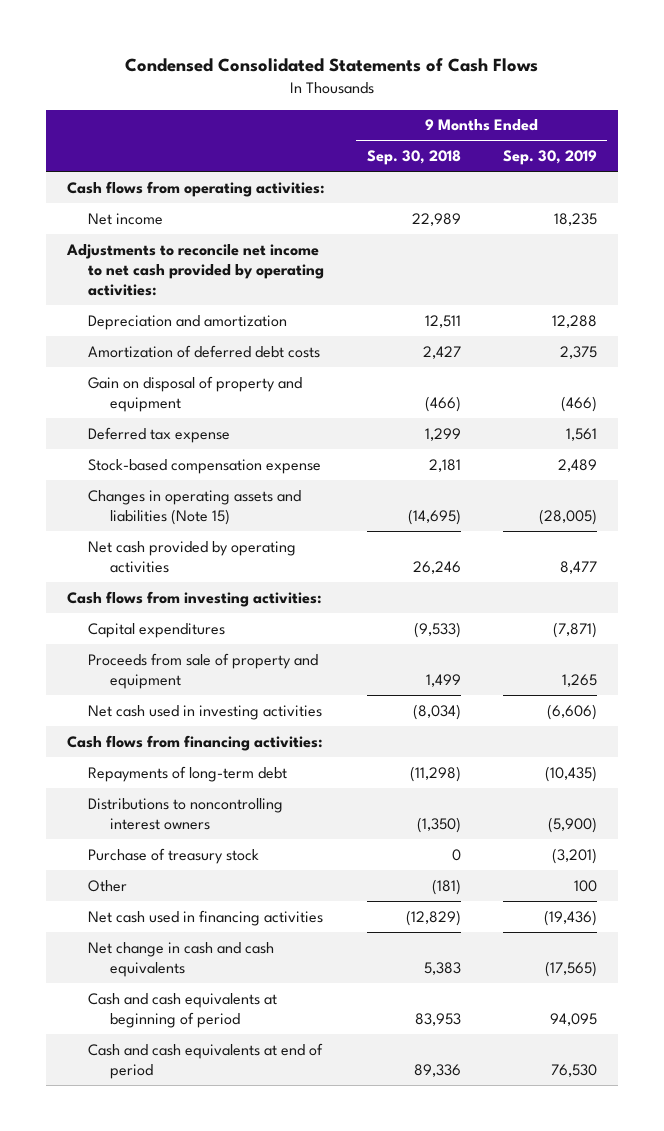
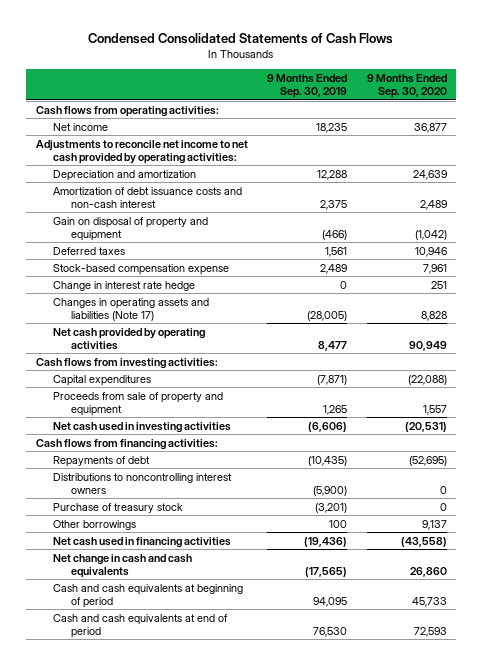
[366,150,461,166] Sep. 30, 2018 -> none
none -> [366,73,447,99] 9 Months Ended Sep. 30, 2020
[88,344,321,358] Amortization of deferred debt costs -> [53,186,243,208] Amortization of debt issuance costs and non-cash interest
[88,426,231,443] Deferred tax expense -> [53,246,126,255] Deferred taxes
none -> [53,280,196,291] Change in interest rate hedge
[88,489,302,525] Changes in operating assets and liabilities (Note 15) -> [53,297,210,321] Changes in operating assets and liabilities (Note 17)
[88,765,288,782] Repayments of long-term debt -> [53,455,151,467] Repayments of debt
[88,879,128,892] Other -> [53,519,137,530] Other borrowings

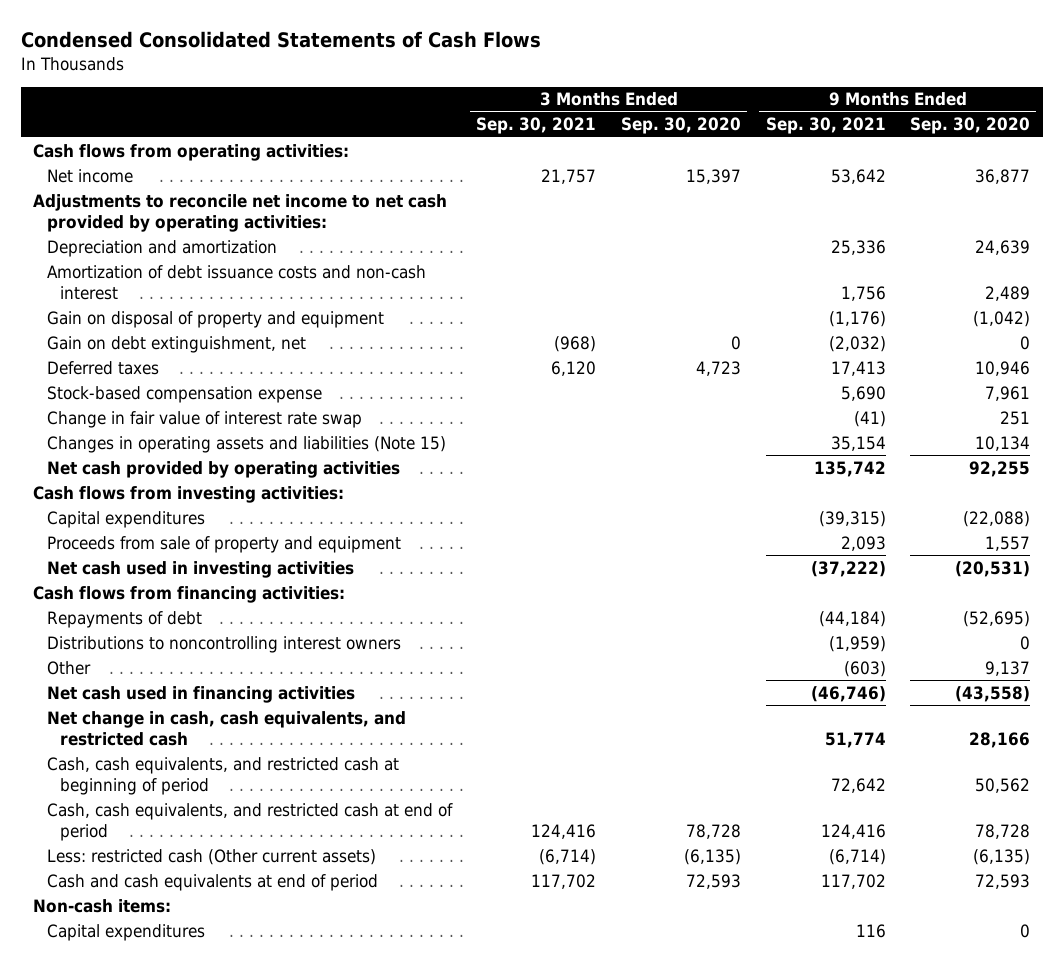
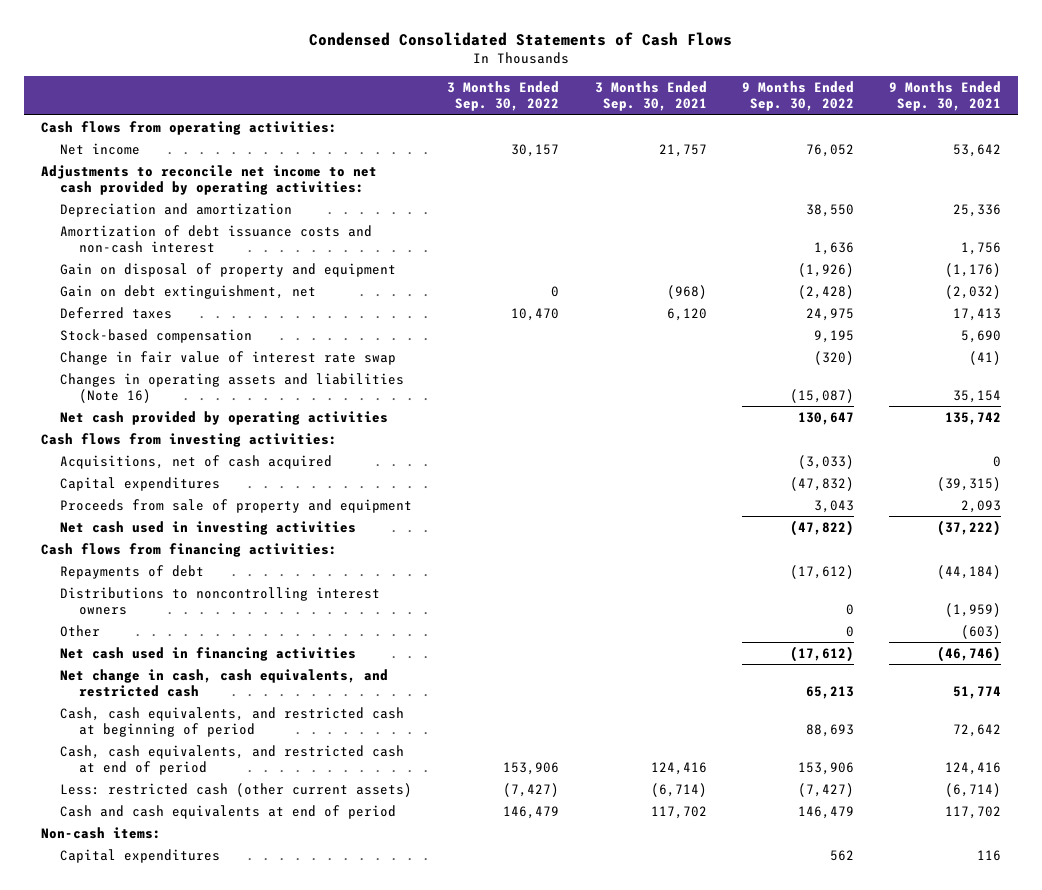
[620,117,741,135] Sep. 30, 2020 -> none
[910,117,1031,135] Sep. 30, 2020 -> none
none -> [447,81,560,112] 3 Months Ended Sep. 30, 2022
none -> [741,81,854,112] 9 Months Ended Sep. 30, 2022
[46,385,322,403] Stock-based compensation expense -> [60,328,253,343] Stock-based compensation
[46,435,446,453] Changes in operating assets and liabilities (Note 15) -> [60,372,405,403] Changes in operating assets and liabilities (Note 16)
none -> [60,454,333,469] Acquisitions, net of cash acquired
[46,848,376,865] Less: restricted cash (Other current assets) -> [60,782,413,797] Less: restricted cash (other current assets)

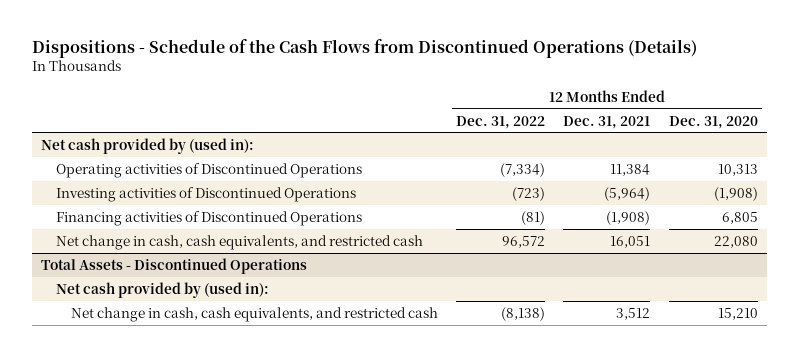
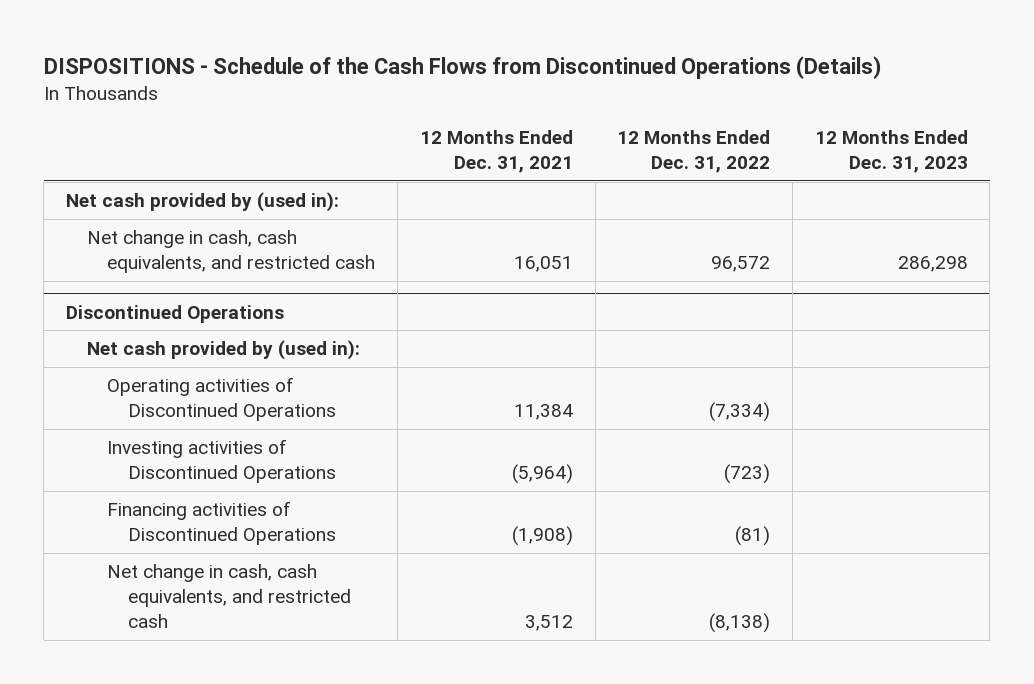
[31,38,697,58] Dispositions - Schedule of the Cash Flows from Discontinued Operations (Details) -> [43,55,881,79] DISPOSITIONS - Schedule of the Cash Flows from Discontinued Operations (Details)
[668,115,758,129] Dec. 31, 2020 -> none
none -> [814,130,968,174] 12 Months Ended Dec. 31, 2023
[55,234,423,250] Net change in cash, cash equivalents, and restricted cash -> [86,230,376,274] Net change in cash, cash equivalents, and restricted cash
none -> [66,304,285,323] Discontinued Operations
none -> [86,340,360,361] Net cash provided by (used in):
[40,257,307,274] Total Assets - Discontinued Operations -> none
[55,281,269,298] Net cash provided by (used in): -> none

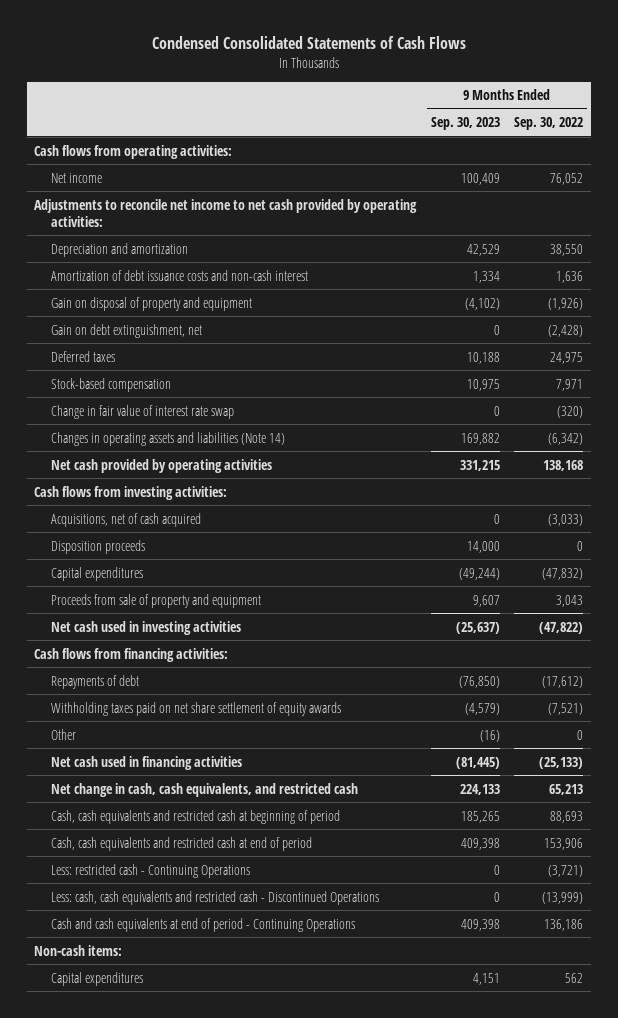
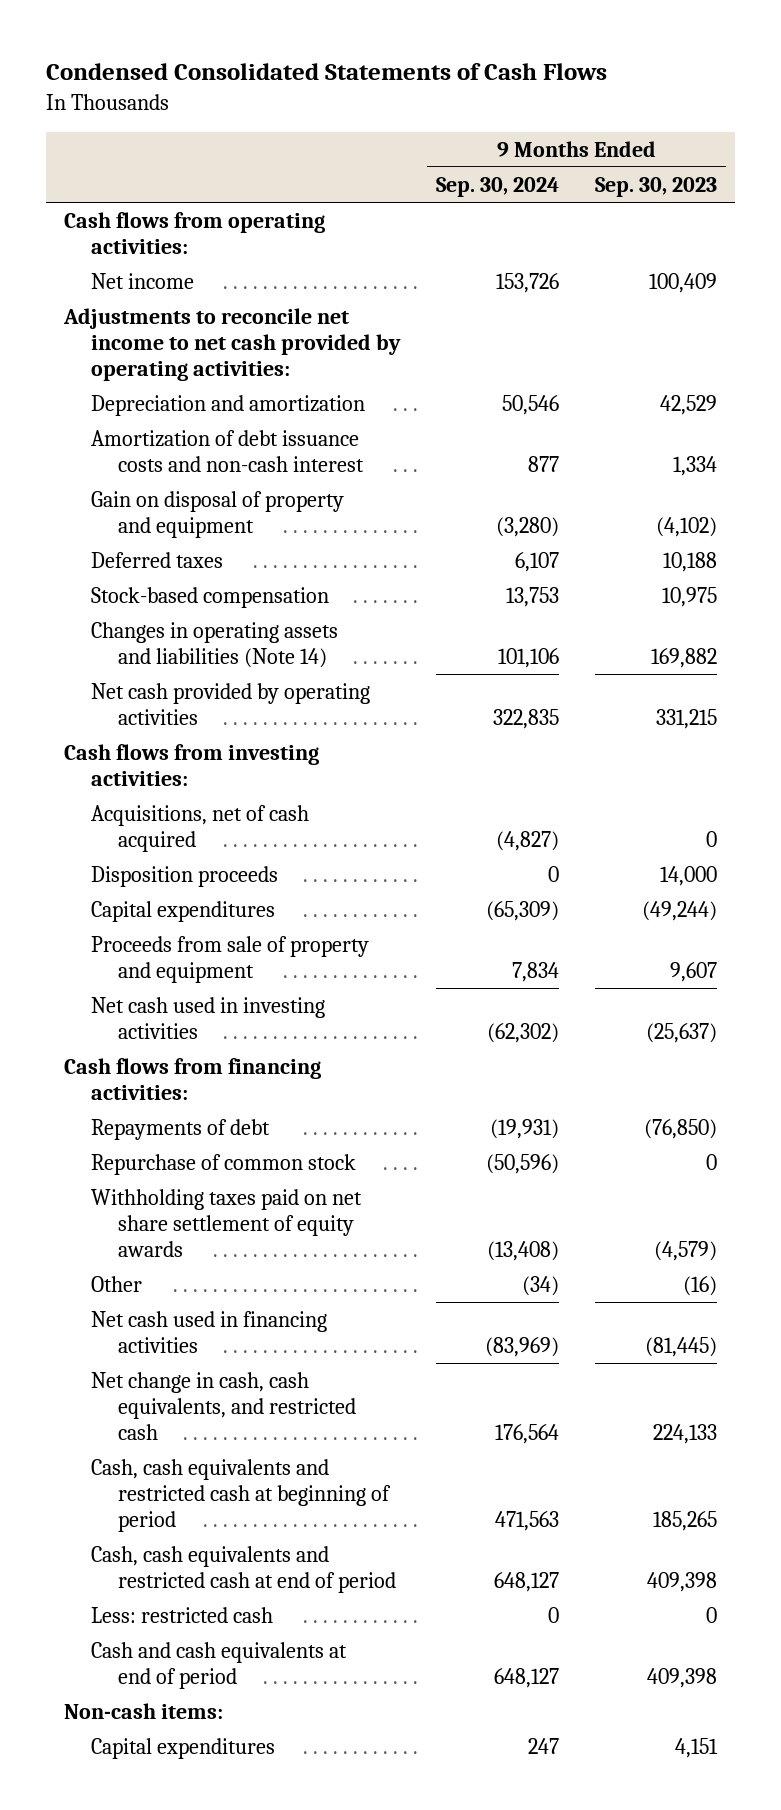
[514,117,584,131] Sep. 30, 2022 -> none
none -> [436,176,560,197] Sep. 30, 2024
[51,323,203,338] Gain on debt extinguishment, net -> none
[51,404,235,419] Change in fair value of interest rate swap -> none
none -> [91,1154,357,1176] Repurchase of common stock
[51,890,380,905] Less: cash, cash equivalents and restricted cash - Discontinued Operations -> none
[51,863,251,878] Less: restricted cash - Continuing Operations -> [91,1607,274,1624] Less: restricted cash
[51,917,356,932] Cash and cash equivalents at end of period - Continuing Operations -> [91,1642,348,1690] Cash and cash equivalents at end of period

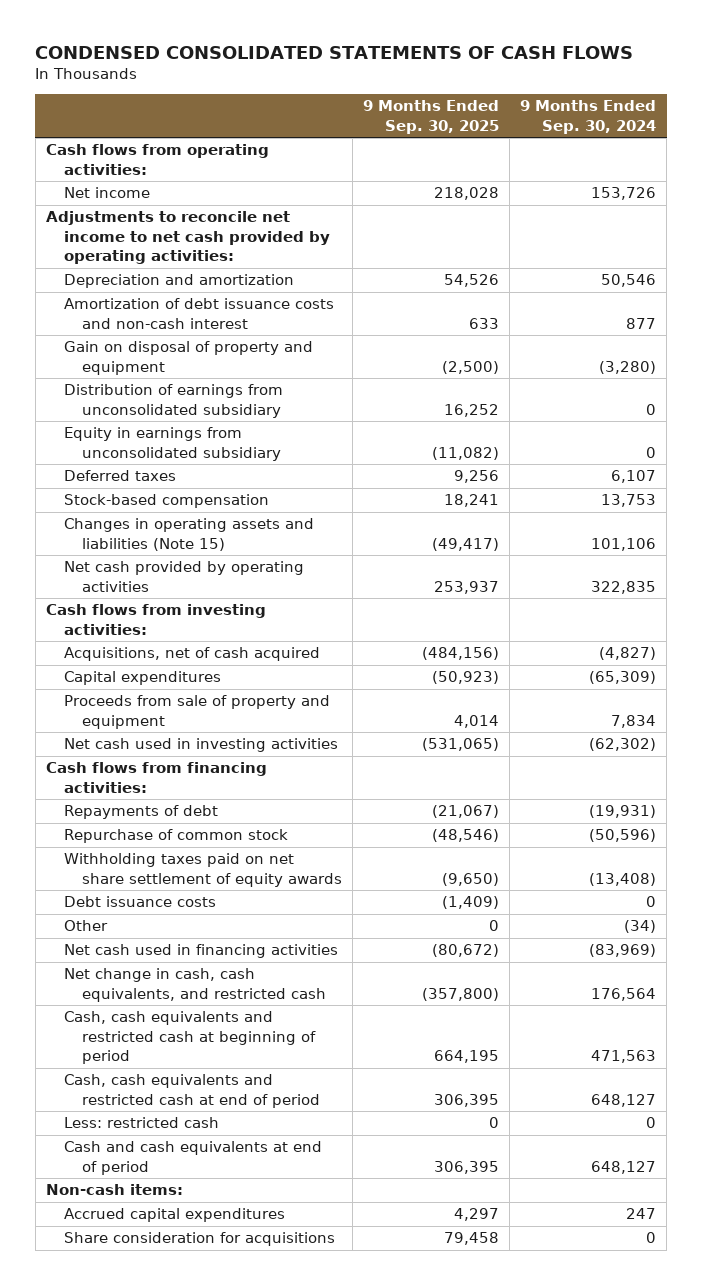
[46,63,608,81] Condensed Consolidated Statements of Cash Flows -> [35,45,634,59] CONDENSED CONSOLIDATED STATEMENTS OF CASH FLOWS
[594,176,717,197] Sep. 30, 2023 -> none
none -> [363,100,500,134] 9 Months Ended Sep. 30, 2025
none -> [63,384,283,418] Distribution of earnings from unconsolidated subsidiary
none -> [63,427,281,461] Equity in earnings from unconsolidated subsidiary
[91,622,339,669] Changes in operating assets and liabilities (Note 14) -> [63,518,314,551] Changes in operating assets and liabilities (Note 15)
[91,866,279,888] Disposition proceeds -> none
none -> [63,896,216,908] Debt issuance costs
[91,1738,276,1760] Capital expenditures -> [63,1208,285,1223] Accrued capital expenditures
none -> [63,1232,335,1247] Share consideration for acquisitions

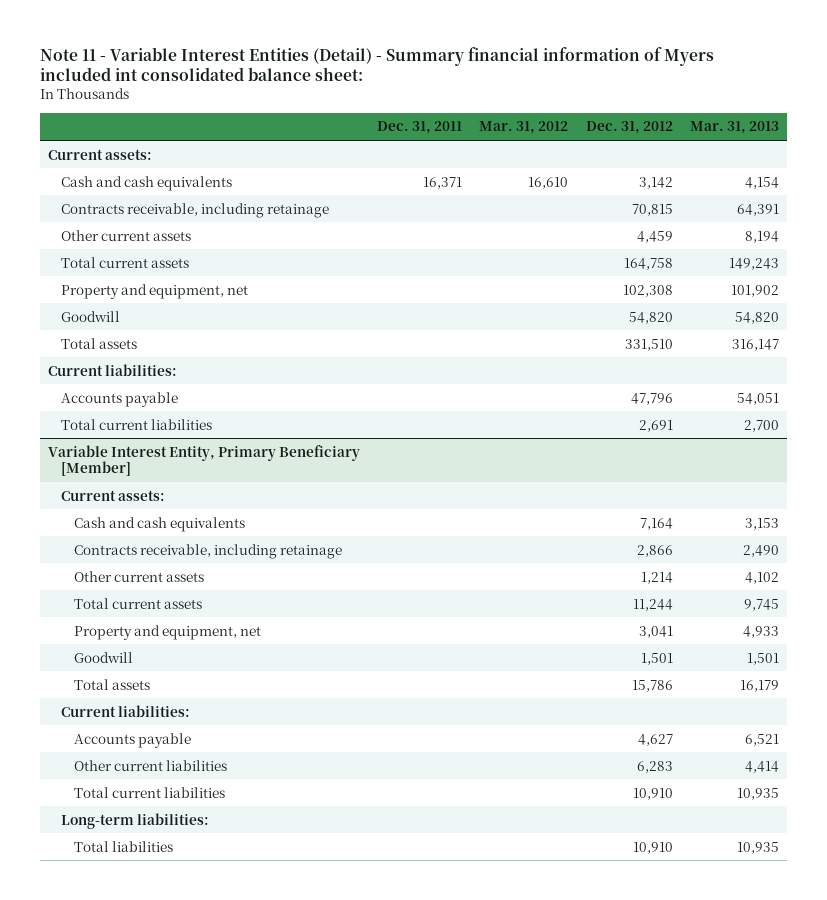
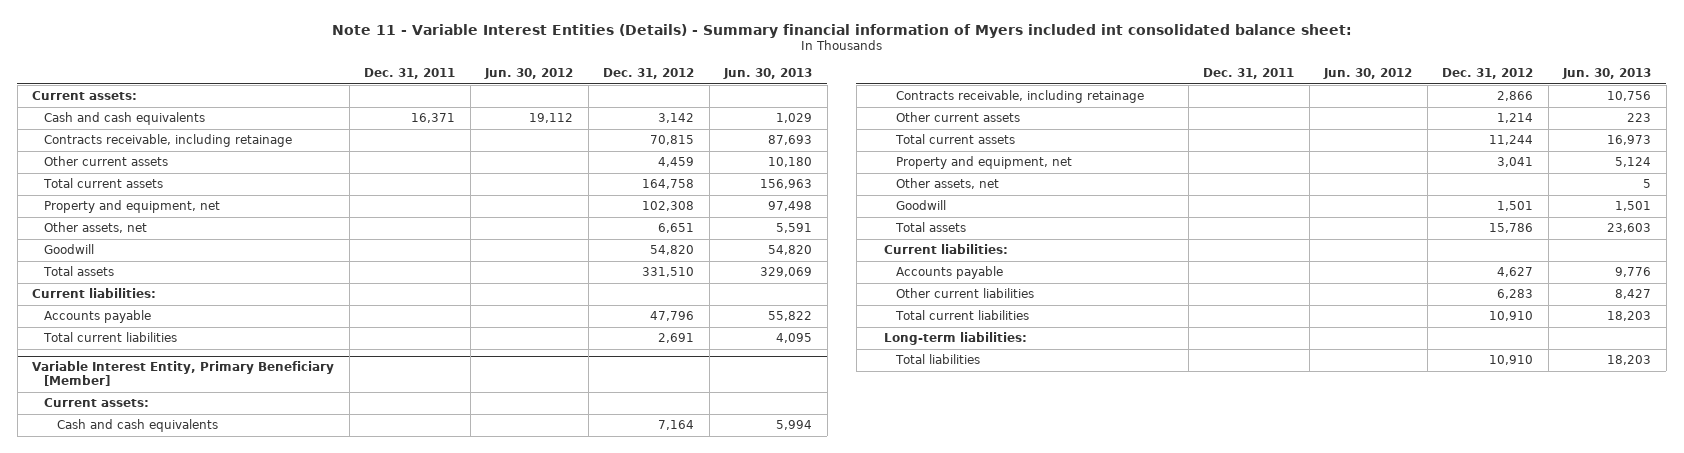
[39,46,714,82] Note 11 - Variable Interest Entities (Detail) - Summary financial information of Myers included int consolidated balance sheet: -> [331,23,1352,38] Note 11 - Variable Interest Entities (Details) - Summary financial information of Myers included int consolidated balance sheet:
[479,121,569,135] Mar. 31, 2012 -> none
[689,121,779,135] Mar. 31, 2013 -> none
none -> [484,67,574,79] Jun. 30, 2012
none -> [723,67,813,79] Jun. 30, 2013
none -> [44,221,148,233] Other assets, net
none -> [895,177,999,189] Other assets, net

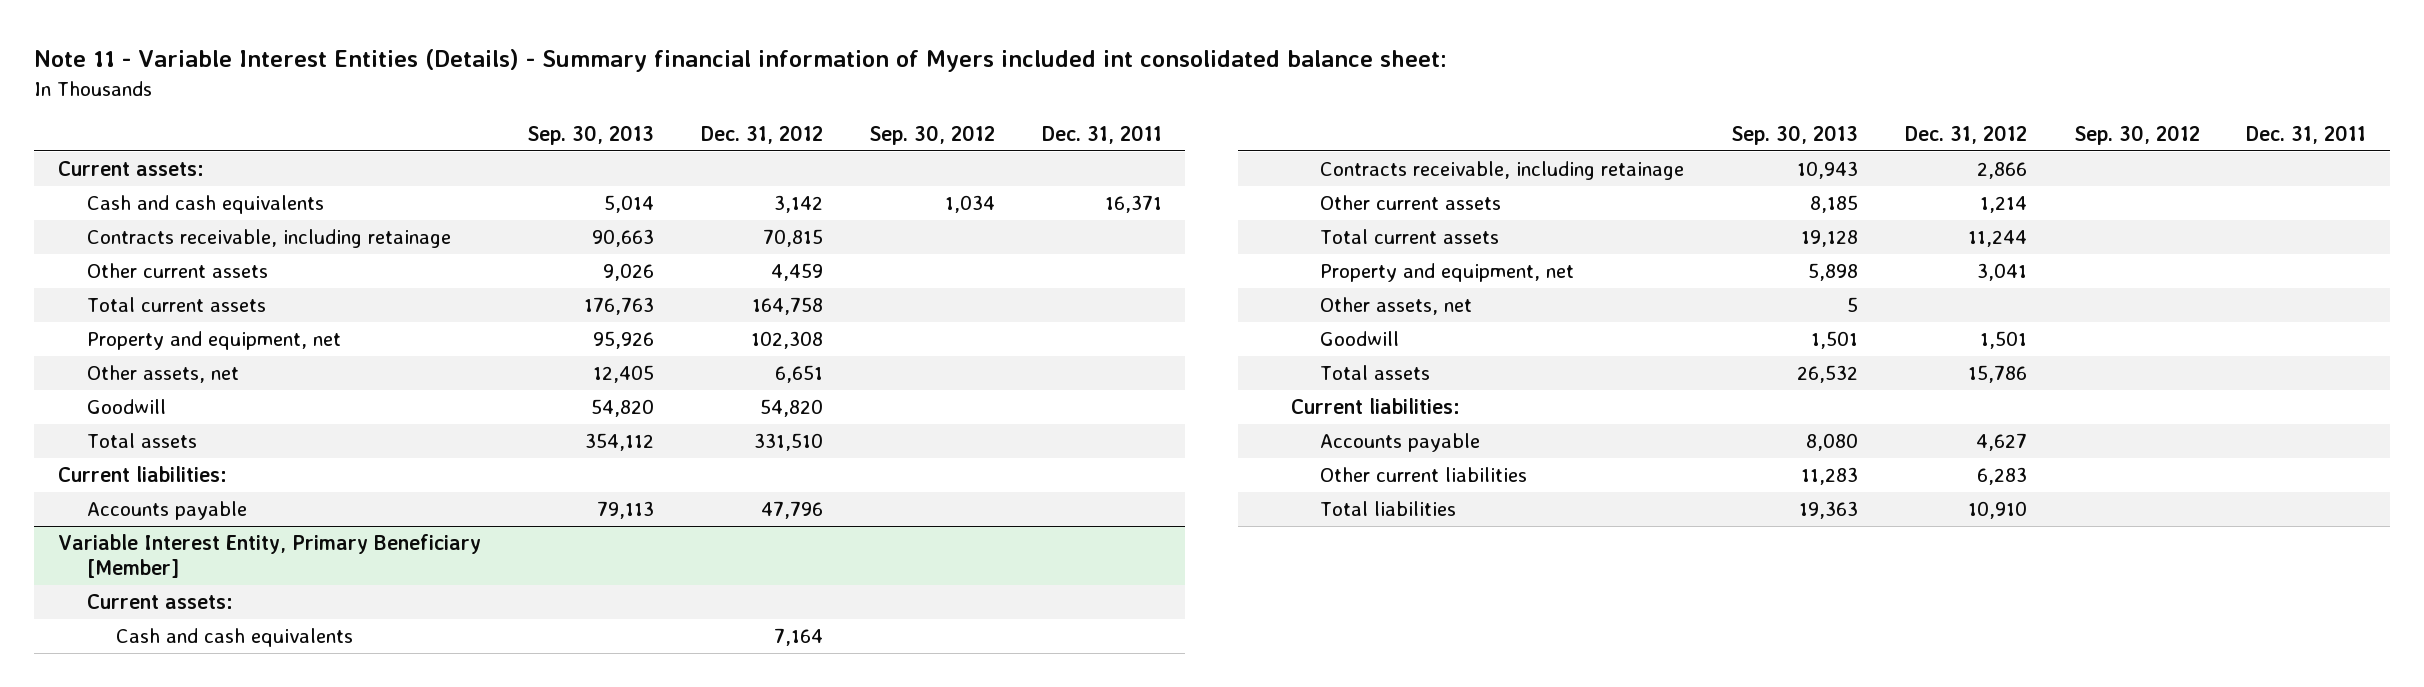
[484,67,574,79] Jun. 30, 2012 -> none
[723,67,813,79] Jun. 30, 2013 -> none
none -> [527,125,655,146] Sep. 30, 2013
none -> [869,125,996,146] Sep. 30, 2012
[43,331,178,342] Total current liabilities -> none
[894,309,1029,320] Total current liabilities -> none
[883,331,1027,345] Long-term liabilities: -> none

